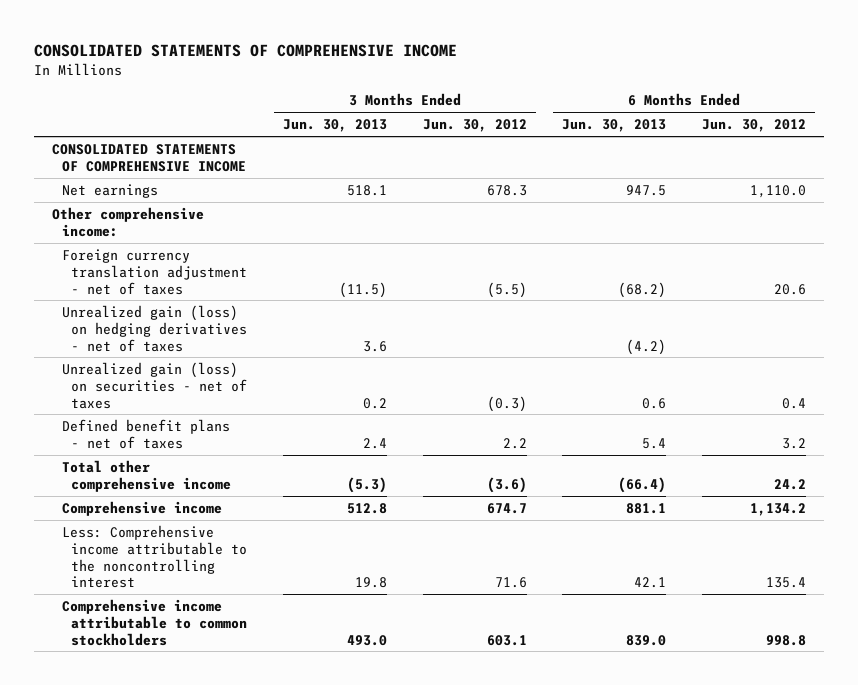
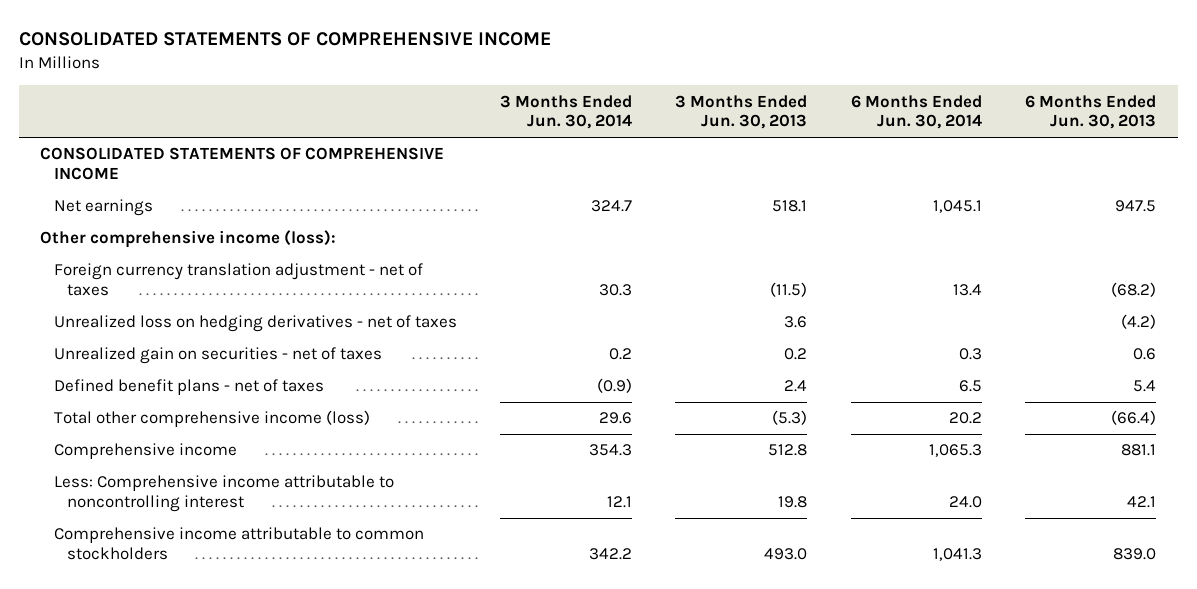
[422,119,527,133] Jun. 30, 2012 -> none
[701,119,806,133] Jun. 30, 2012 -> none
none -> [500,94,633,130] 3 Months Ended Jun. 30, 2014
none -> [850,94,982,130] 6 Months Ended Jun. 30, 2014
[51,206,204,237] Other comprehensive income: -> [40,230,337,249] Other comprehensive income (loss):
[61,304,248,352] Unrealized gain (loss) on hedging derivatives - net of taxes -> [53,315,457,333] Unrealized loss on hedging derivatives - net of taxes
[61,361,248,409] Unrealized gain (loss) on securities - net of taxes -> [53,347,382,365] Unrealized gain on securities - net of taxes
[61,459,232,492] Total other comprehensive income -> [53,410,370,428] Total other comprehensive income (loss)
[61,524,248,589] Less: Comprehensive income attributable to the noncontrolling interest -> [53,475,394,513] Less: Comprehensive income attributable to noncontrolling interest

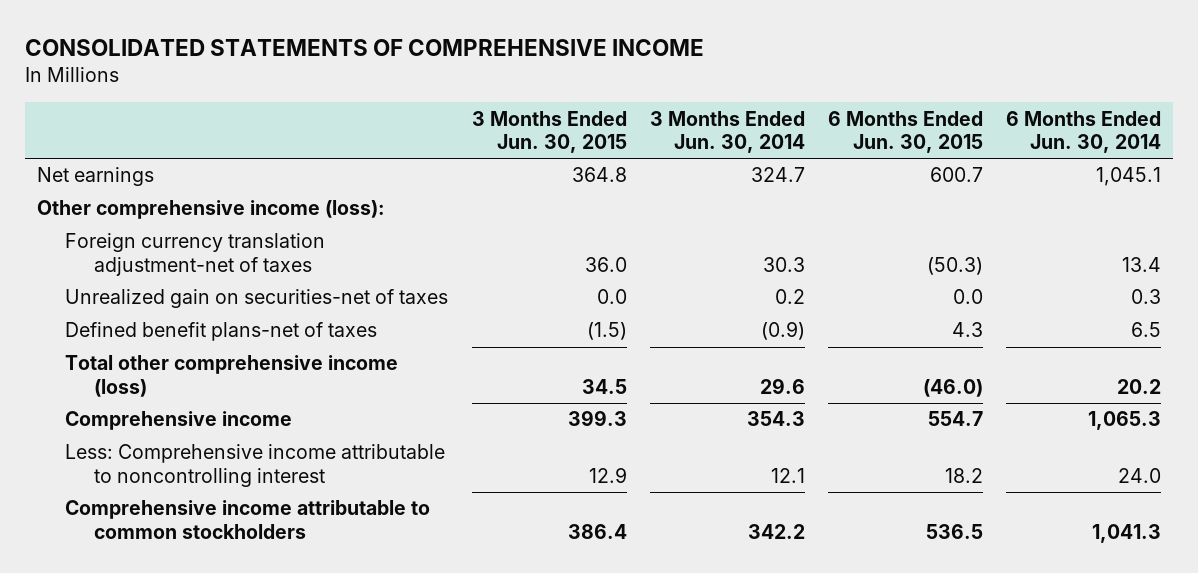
[675,94,808,130] 3 Months Ended Jun. 30, 2013 -> none
[1025,94,1157,130] 6 Months Ended Jun. 30, 2013 -> none
none -> [471,110,627,153] 3 Months Ended Jun. 30, 2015
none -> [827,110,983,153] 6 Months Ended Jun. 30, 2015
[40,147,445,181] CONSOLIDATED STATEMENTS OF COMPREHENSIVE INCOME -> none
[53,315,457,333] Unrealized loss on hedging derivatives - net of taxes -> none
[53,263,423,297] Foreign currency translation adjustment - net of taxes -> [65,233,326,276] Foreign currency translation adjustment-net of taxes
[53,347,382,365] Unrealized gain on securities - net of taxes -> [65,289,449,309] Unrealized gain on securities-net of taxes
[53,379,324,396] Defined benefit plans - net of taxes -> [65,322,378,342] Defined benefit plans-net of taxes

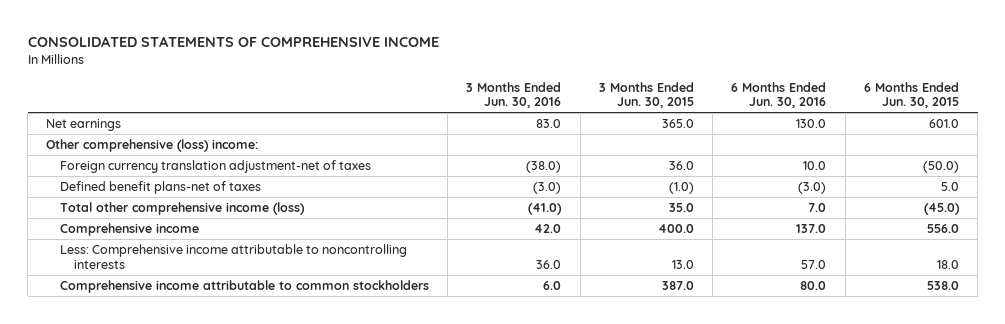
[649,110,805,153] 3 Months Ended Jun. 30, 2014 -> none
[1006,110,1162,153] 6 Months Ended Jun. 30, 2014 -> none
none -> [466,81,562,109] 3 Months Ended Jun. 30, 2016
none -> [731,81,827,109] 6 Months Ended Jun. 30, 2016
[65,289,449,309] Unrealized gain on securities-net of taxes -> none
[571,167,627,183] 364.8 -> [661,119,694,129] 365.0
[929,167,983,183] 600.7 -> [928,119,959,129] 601.0
[36,200,385,220] Other comprehensive income (loss): -> [46,139,259,153] Other comprehensive (loss) income:
[926,256,983,275] (50.3) -> [922,161,959,174] (50.0)
[586,322,627,341] (1.5) -> [668,182,694,195] (1.0)
[951,322,983,338] 4.3 -> [940,182,959,192] 5.0
[581,378,627,394] 34.5 -> [668,203,694,213] 35.0
[922,378,983,397] (46.0) -> [923,203,960,216] (45.0)
[567,410,627,427] 399.3 -> [657,224,694,234] 400.0
[927,411,983,427] 554.7 -> [926,224,959,234] 556.0
[65,444,446,487] Less: Comprehensive income attributable to noncontrolling interest -> [60,244,408,269] Less: Comprehensive income attributable to noncontrolling interests
[588,466,627,483] 12.9 -> [671,259,694,269] 13.0
[944,467,983,483] 18.2 -> [936,259,959,269] 18.0
[567,523,627,539] 386.4 -> [661,281,694,291] 387.0
[925,523,983,539] 536.5 -> [926,281,959,291] 538.0

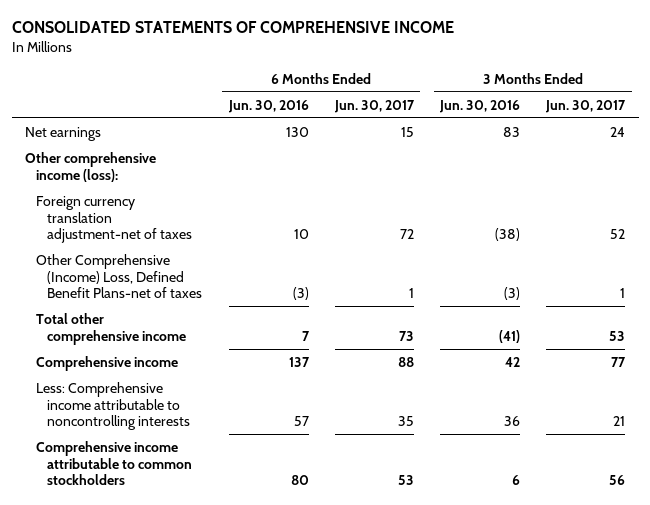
[598,81,694,109] 3 Months Ended Jun. 30, 2015 -> none
[863,81,959,109] 6 Months Ended Jun. 30, 2015 -> none
none -> [333,99,415,113] Jun. 30, 2017
none -> [545,99,627,113] Jun. 30, 2017
[536,119,562,129] 83.0 -> [503,126,521,137] 83
[796,119,827,129] 130.0 -> [285,126,309,137] 130
[46,139,259,153] Other comprehensive (loss) income: -> [24,151,156,182] Other comprehensive income (loss):
[526,161,562,174] (38.0) -> [495,228,521,242] (38)
[803,161,827,171] 10.0 -> [293,229,309,240] 10
[60,181,262,195] Defined benefit plans-net of taxes -> [36,253,203,299] Other Comprehensive (Income) Loss, Defined Benefit Plans-net of taxes
[533,182,562,195] (3.0) -> [504,287,521,301] (3)
[798,182,827,195] (3.0) -> [292,287,309,301] (3)
[60,202,306,216] Total other comprehensive income (loss) -> [36,312,187,345] Total other comprehensive income
[528,203,563,216] (41.0) -> [499,329,521,343] (41)
[808,203,827,213] 7.0 -> [301,330,310,341] 7
[534,224,562,234] 42.0 -> [505,356,521,367] 42
[796,224,827,234] 137.0 -> [288,356,310,367] 137
[536,259,562,269] 36.0 -> [504,416,521,427] 36
[801,259,827,269] 57.0 -> [293,416,309,427] 57
[543,281,562,291] 6.0 -> [512,475,521,486] 6
[800,281,827,291] 80.0 -> [290,475,309,486] 80

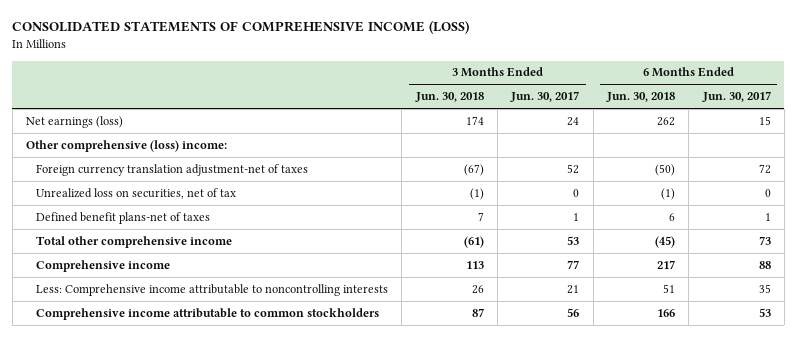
[11,21,454,34] CONSOLIDATED STATEMENTS OF COMPREHENSIVE INCOME -> [12,20,470,35] CONSOLIDATED STATEMENTS OF COMPREHENSIVE INCOME (LOSS)
[227,99,309,113] Jun. 30, 2016 -> none
[439,99,521,113] Jun. 30, 2016 -> none
none -> [414,92,484,103] Jun. 30, 2018
none -> [605,92,675,103] Jun. 30, 2018
[24,126,101,141] Net earnings -> [26,115,124,128] Net earnings (loss)
[24,151,156,182] Other comprehensive income (loss): -> [26,139,228,152] Other comprehensive (loss) income:
none -> [36,187,237,199] Unrealized loss on securities, net of tax
[36,253,203,299] Other Comprehensive (Income) Loss, Defined Benefit Plans-net of taxes -> [36,211,211,224] Defined benefit plans-net of taxes

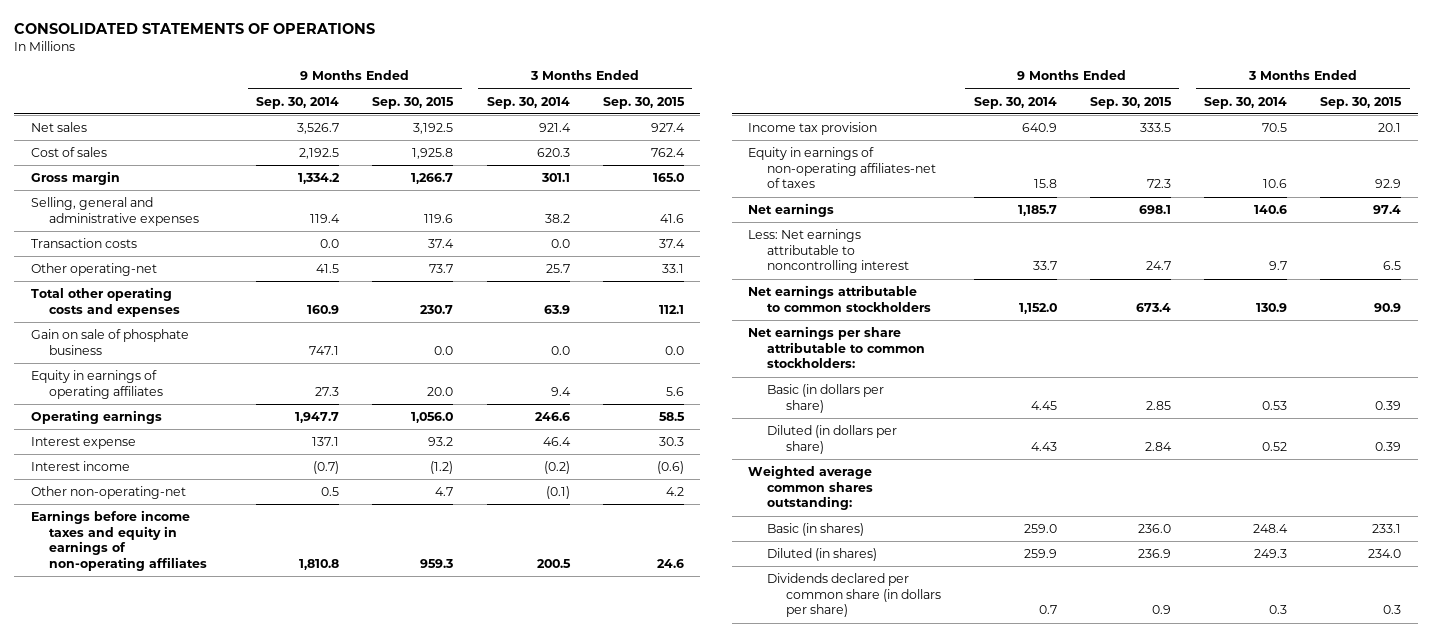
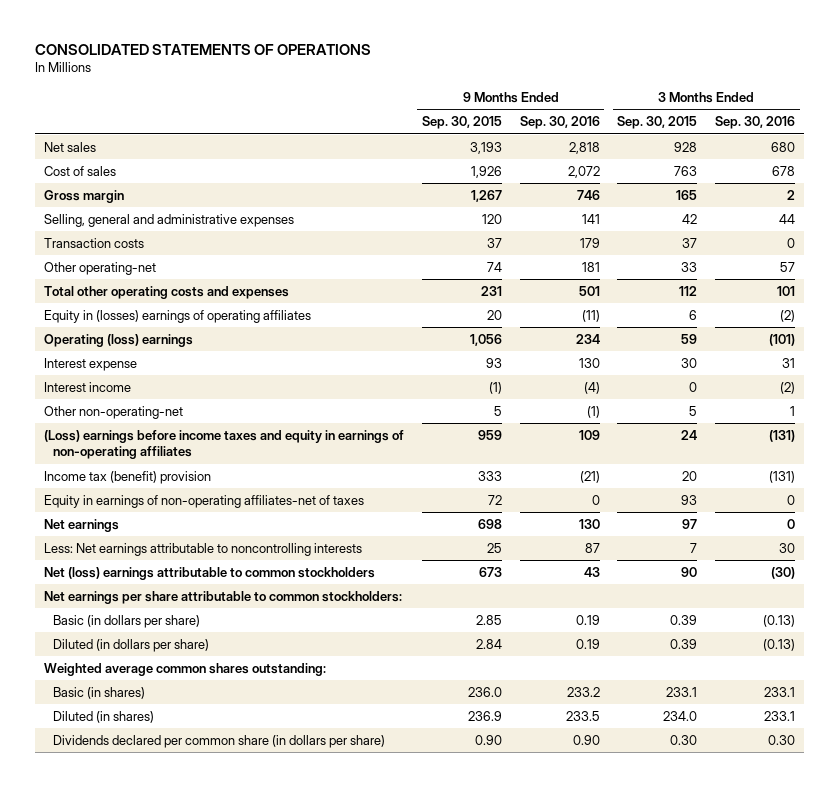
[256,96,340,109] Sep. 30, 2014 -> none
[486,96,570,109] Sep. 30, 2014 -> none
none -> [519,116,600,130] Sep. 30, 2016
none -> [715,116,796,130] Sep. 30, 2016
[30,329,189,355] Gain on sale of phosphate business -> none
[413,123,454,135] 3,192.5 -> [469,141,502,154] 3,193
[650,123,685,133] 927.4 -> [674,141,698,152] 928
[412,148,454,160] 1,925.8 -> [470,165,502,178] 1,926
[650,148,685,158] 762.4 -> [674,165,698,176] 763
[411,173,454,185] 1,266.7 -> [470,189,502,202] 1,267
[652,173,684,183] 165.0 -> [676,189,698,200] 165
[424,213,454,223] 119.6 -> [481,213,502,224] 120
[659,213,684,223] 41.6 -> [682,213,698,224] 42
[428,239,455,249] 37.4 -> [486,237,502,248] 37
[658,239,685,249] 37.4 -> [682,237,698,248] 37
[429,264,454,274] 73.7 -> [486,261,502,272] 74
[661,264,684,274] 33.1 -> [681,261,698,272] 33
[420,304,454,314] 230.7 -> [480,285,502,296] 231
[658,304,684,314] 112.1 -> [679,285,698,296] 112
[30,370,164,399] Equity in earnings of operating affiliates -> [43,309,311,323] Equity in (losses) earnings of operating affiliates
[427,386,454,396] 20.0 -> [486,309,502,320] 20
[665,386,684,396] 5.6 -> [689,309,698,320] 6
[30,410,162,425] Operating earnings -> [43,333,193,347] Operating (loss) earnings
[411,412,454,424] 1,056.0 -> [469,333,502,346] 1,056
[658,412,685,422] 58.5 -> [681,333,698,344] 59
[428,437,454,447] 93.2 -> [485,357,502,368] 93
[658,437,684,447] 30.3 -> [681,357,698,368] 30
[430,461,454,475] (1.2) -> [488,381,502,394] (1)
[656,461,684,475] (0.6) -> [689,381,698,392] 0
[435,487,454,497] 4.7 -> [493,405,502,416] 5
[665,487,684,497] 4.2 -> [689,405,698,416] 5
[30,510,208,572] Earnings before income taxes and equity in earnings of non-operating affiliates -> [43,429,404,460] (Loss) earnings before income taxes and equity in earnings of non-operating affiliates
[420,559,454,569] 959.3 -> [477,429,502,440] 959
[656,559,684,569] 24.6 -> [681,429,698,440] 24
[748,122,878,136] Income tax provision -> [43,470,211,484] Income tax (benefit) provision
[1139,123,1171,133] 333.5 -> [477,470,502,481] 333
[1378,123,1402,133] 20.1 -> [682,470,698,481] 20
[1146,179,1171,189] 72.3 -> [487,494,502,505] 72
[1375,179,1402,189] 92.9 -> [681,494,698,505] 93
[1138,205,1171,215] 698.1 -> [477,518,502,529] 698
[1373,205,1402,215] 97.4 -> [682,518,698,529] 97
[748,229,909,274] Less: Net earnings attributable to noncontrolling interest -> [43,542,362,556] Less: Net earnings attributable to noncontrolling interests
[1145,261,1171,271] 24.7 -> [486,542,502,553] 25
[1383,261,1402,271] 6.5 -> [690,542,698,553] 7
[748,285,931,312] Net earnings attributable to common stockholders -> [43,566,375,580] Net (loss) earnings attributable to common stockholders
[1135,302,1171,312] 673.4 -> [478,566,502,577] 673
[1374,302,1402,312] 90.9 -> [681,566,698,577] 90
[1151,605,1171,615] 0.9 -> [474,734,502,745] 0.90
[1383,605,1402,615] 0.3 -> [670,734,698,745] 0.30

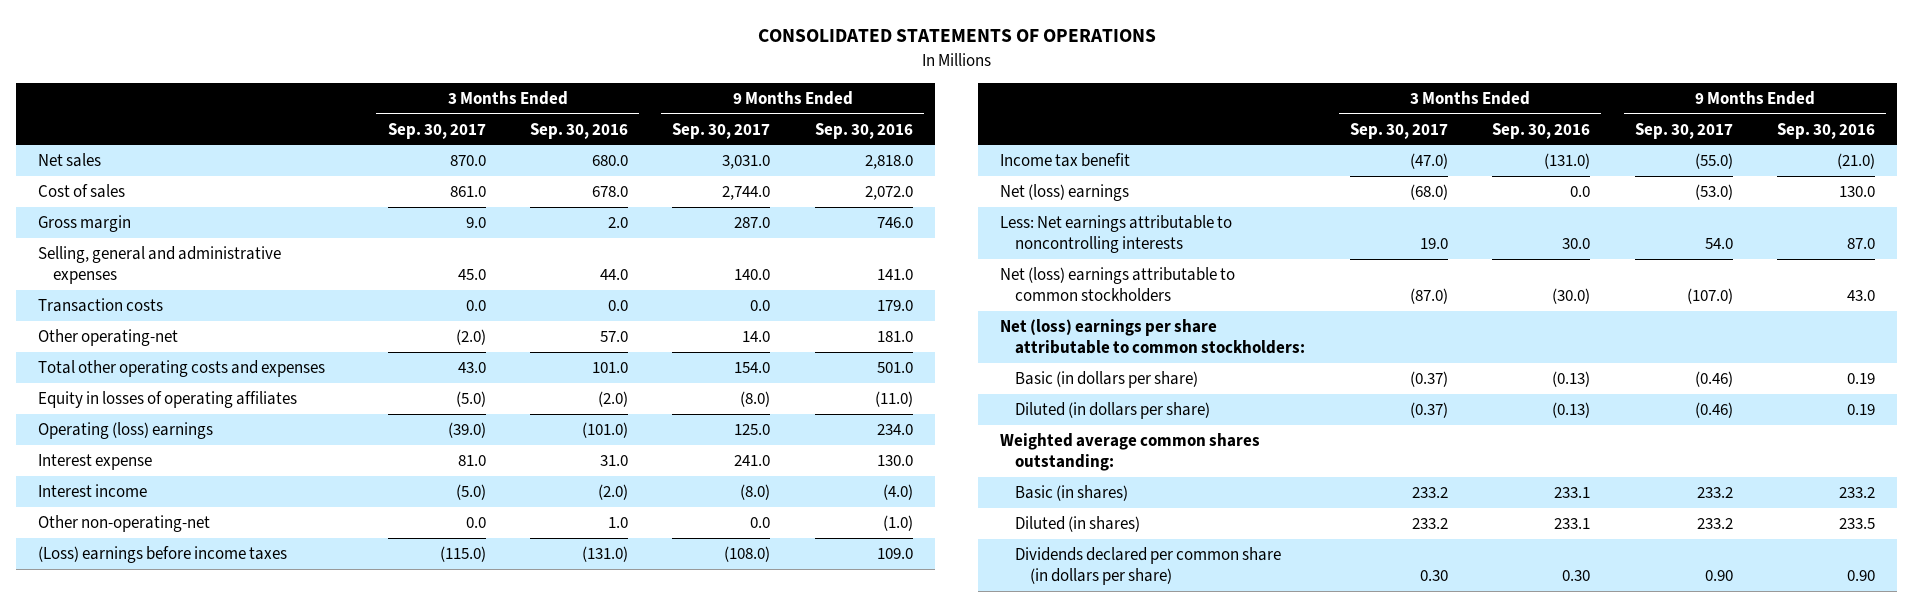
[421,116,502,130] Sep. 30, 2015 -> none
[617,116,698,130] Sep. 30, 2015 -> none
none -> [387,122,486,139] Sep. 30, 2017
none -> [672,122,771,139] Sep. 30, 2017
[43,494,364,508] Equity in earnings of non-operating affiliates-net of taxes -> none
[568,141,600,154] 2,818 -> [864,155,913,170] 2,818.0
[771,141,796,152] 680 -> [592,155,629,167] 680.0
[567,165,600,178] 2,072 -> [864,186,913,201] 2,072.0
[772,165,796,176] 678 -> [592,186,629,198] 678.0
[576,189,600,200] 746 -> [876,217,913,229] 746.0
[787,189,796,200] 2 -> [608,217,629,229] 2.0
[581,213,600,224] 141 -> [876,269,913,281] 141.0
[779,213,796,224] 44 -> [600,269,629,281] 44.0
[579,237,600,248] 179 -> [876,300,913,312] 179.0
[787,237,796,248] 0 -> [608,300,629,312] 0.0
[581,261,600,272] 181 -> [876,331,913,343] 181.0
[780,261,796,272] 57 -> [600,331,629,343] 57.0
[578,285,600,296] 501 -> [876,362,913,374] 501.0
[777,285,796,296] 101 -> [592,362,629,374] 101.0
[43,309,311,323] Equity in (losses) earnings of operating affiliates -> [38,391,298,409] Equity in losses of operating affiliates
[581,309,600,322] (11) -> [874,391,913,408] (11.0)
[780,309,796,322] (2) -> [598,391,629,408] (2.0)
[575,333,600,344] 234 -> [876,424,913,436] 234.0
[769,333,796,346] (101) -> [582,422,629,439] (101.0)
[578,357,600,368] 130 -> [876,455,913,467] 130.0
[782,357,796,368] 31 -> [600,455,629,467] 31.0
[583,381,600,394] (4) -> [882,484,913,501] (4.0)
[780,381,796,394] (2) -> [598,484,629,501] (2.0)
[586,405,600,418] (1) -> [882,515,913,532] (1.0)
[790,405,796,416] 1 -> [608,517,629,529] 1.0
[43,429,404,460] (Loss) earnings before income taxes and equity in earnings of non-operating affiliates -> [38,546,288,564] (Loss) earnings before income taxes
[578,429,600,440] 109 -> [876,548,913,560] 109.0
[769,429,796,442] (131) -> [582,546,629,563] (131.0)
[43,470,211,484] Income tax (benefit) provision -> [1000,153,1131,168] Income tax benefit
[579,470,600,483] (21) -> [1837,153,1876,170] (21.0)
[769,470,796,483] (131) -> [1544,153,1591,170] (131.0)
[43,518,119,532] Net earnings -> [1000,184,1130,202] Net (loss) earnings
[578,518,600,529] 130 -> [1839,186,1876,198] 130.0
[787,518,796,529] 0 -> [1570,186,1591,198] 0.0
[584,542,600,553] 87 -> [1847,238,1876,250] 87.0
[779,542,796,553] 30 -> [1562,238,1591,250] 30.0
[583,566,600,577] 43 -> [1847,290,1876,302] 43.0
[771,566,796,579] (30) -> [1552,288,1591,305] (30.0)
[43,590,402,604] Net earnings per share attributable to common stockholders: -> [1000,319,1306,355] Net (loss) earnings per share attributable to common stockholders:

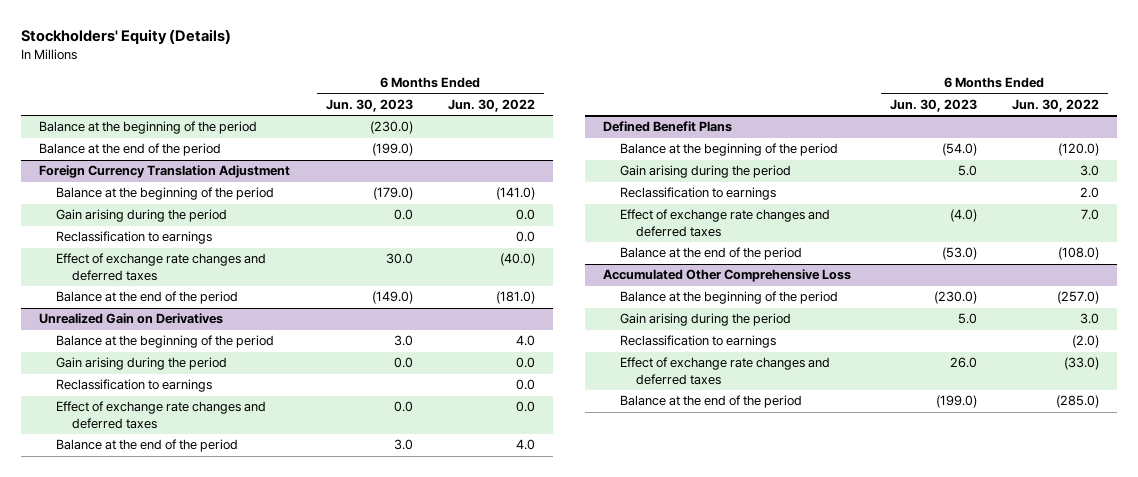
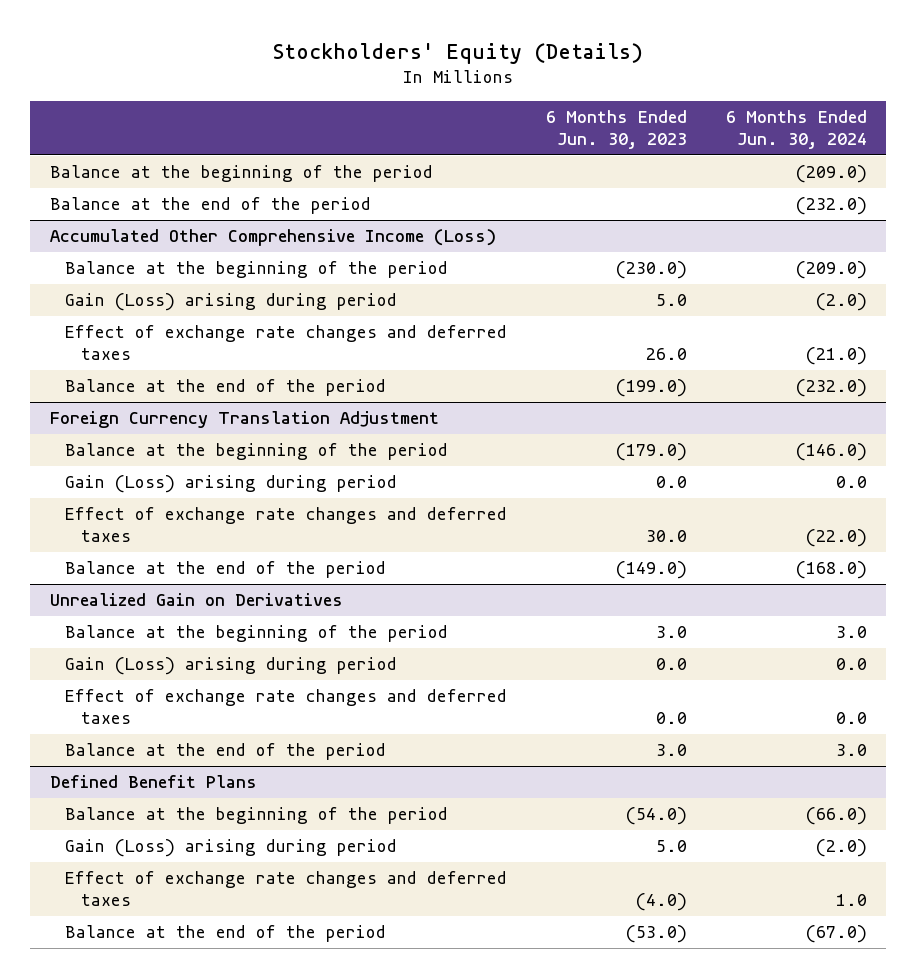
[448,99,536,113] Jun. 30, 2022 -> none
none -> [725,110,867,149] 6 Months Ended Jun. 30, 2024
none -> [49,165,433,183] Balance at the beginning of the period
none -> [49,197,371,215] Balance at the end of the period
none -> [49,229,496,247] Accumulated Other Comprehensive Income (Loss)
none -> [65,293,398,312] Gain (Loss) arising during period
none -> [65,325,508,360] Effect of exchange rate changes and deferred taxes
[55,231,212,245] Reclassification to earnings -> none
[55,209,227,223] Gain arising during the period -> [65,475,398,494] Gain (Loss) arising during period
[55,379,212,393] Reclassification to earnings -> none
[55,357,227,371] Gain arising during the period -> [65,657,398,676] Gain (Loss) arising during period
[619,187,776,201] Reclassification to earnings -> none
[619,165,791,179] Gain arising during the period -> [65,839,398,858] Gain (Loss) arising during period
[603,269,852,283] Accumulated Other Comprehensive Loss -> none
[619,291,838,305] Balance at the beginning of the period -> none
[619,313,791,327] Gain arising during the period -> none
[619,335,776,349] Reclassification to earnings -> none
[619,357,830,386] Effect of exchange rate changes and deferred taxes -> none
[619,395,802,409] Balance at the end of the period -> none

